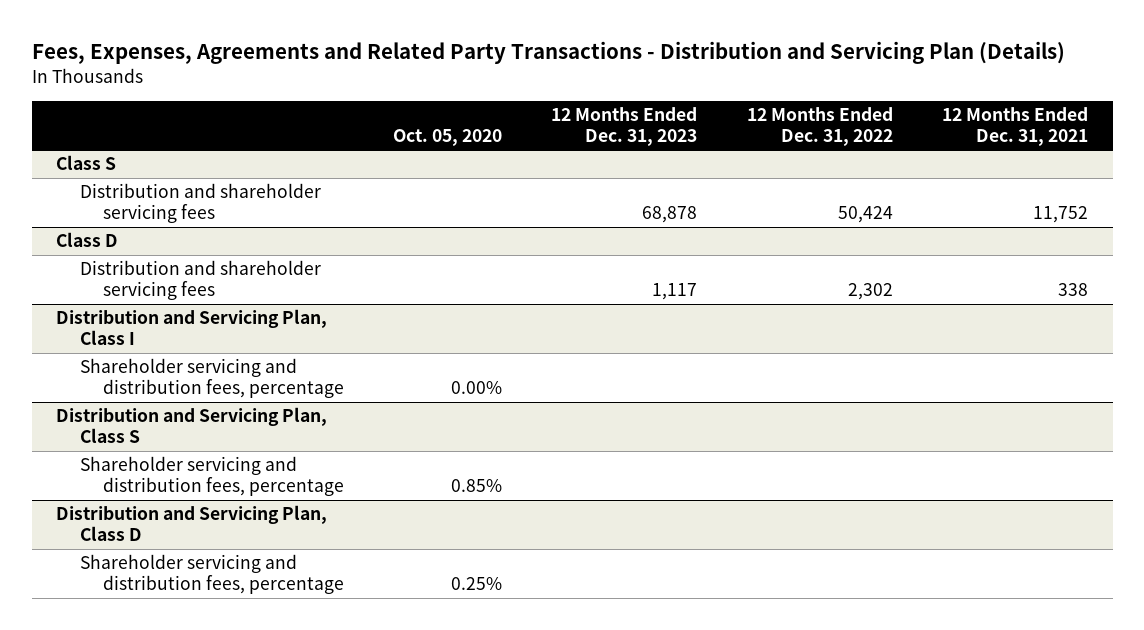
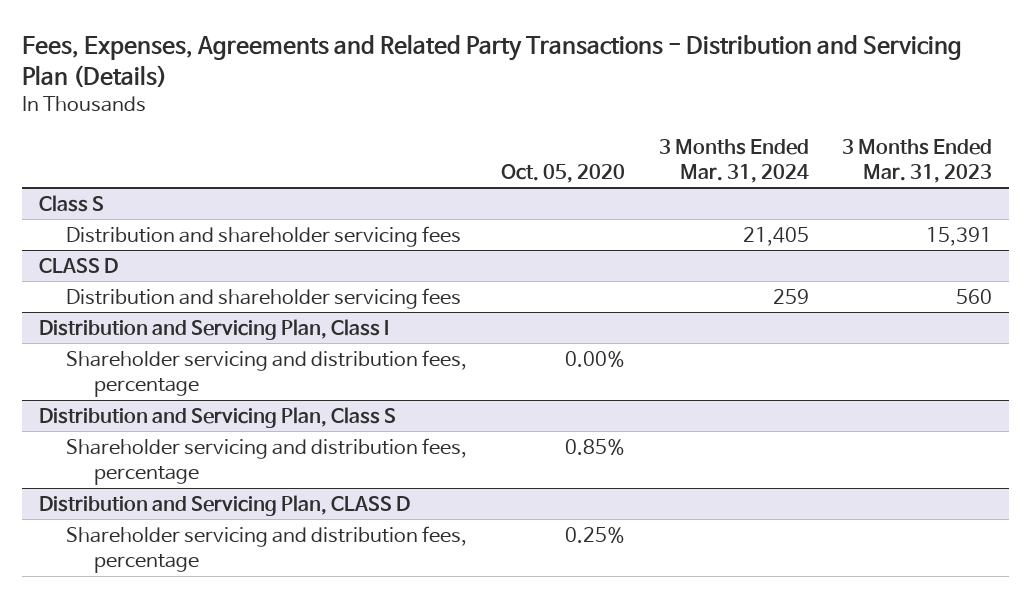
[551,107,698,146] 12 Months Ended Dec. 31, 2023 -> none
[746,107,893,146] 12 Months Ended Dec. 31, 2022 -> none
[941,107,1088,146] 12 Months Ended Dec. 31, 2021 -> none
none -> [658,138,809,184] 3 Months Ended Mar. 31, 2024
none -> [842,138,993,184] 3 Months Ended Mar. 31, 2023
[56,232,119,248] Class D -> [38,257,118,273] CLASS D
[56,505,328,542] Distribution and Servicing Plan, Class D -> [38,494,410,516] Distribution and Servicing Plan, CLASS D

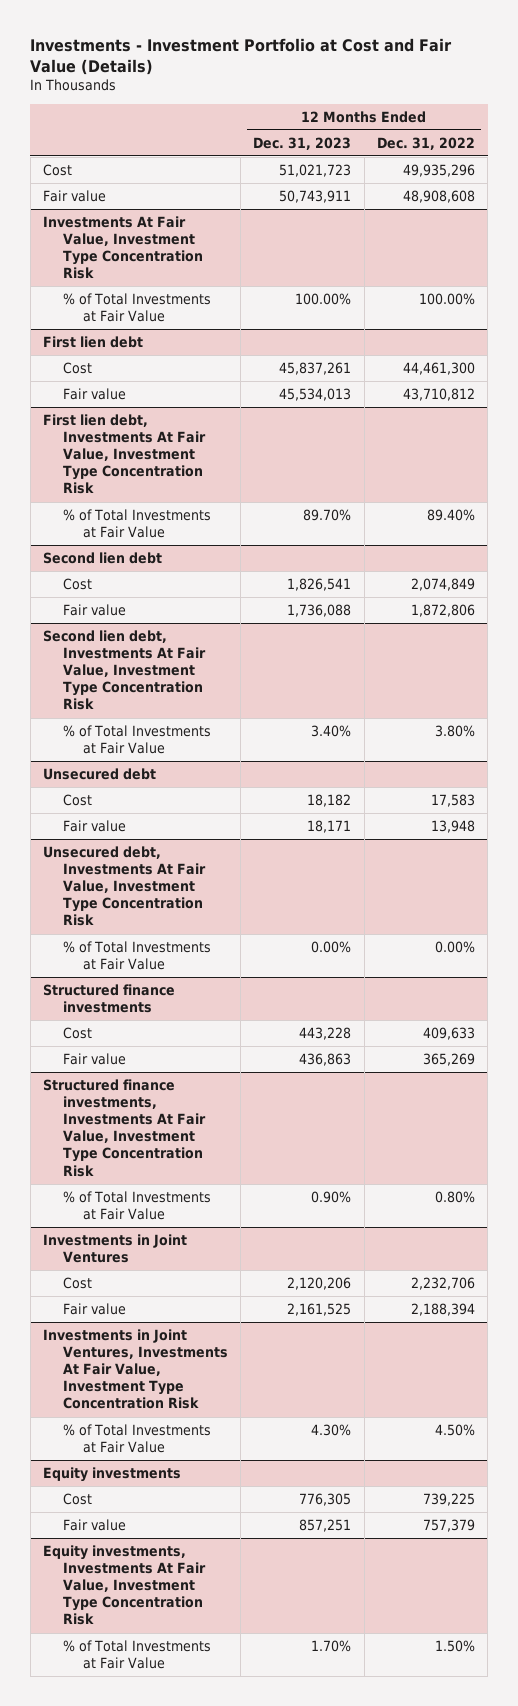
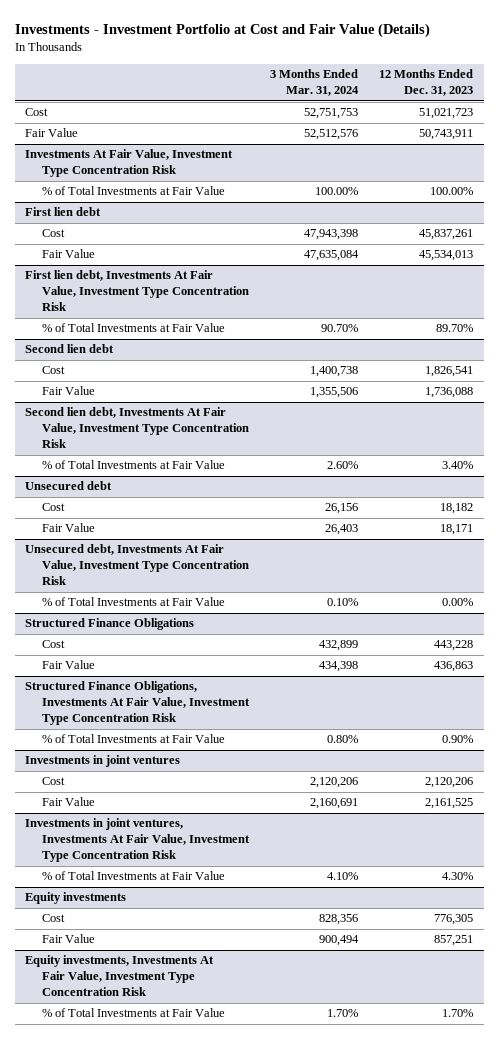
[377,136,476,150] Dec. 31, 2022 -> none
none -> [270,69,360,97] 3 Months Ended Mar. 31, 2024
[42,189,106,202] Fair value -> [25,128,79,138] Fair Value
[62,387,126,400] Fair value -> [42,249,96,259] Fair Value
[62,603,126,616] Fair value -> [42,386,96,396] Fair Value
[62,819,126,832] Fair value -> [42,523,96,533] Fair Value
[42,983,175,1014] Structured finance investments -> [25,618,195,631] Structured Finance Obligations
[62,1052,126,1065] Fair value -> [42,660,96,670] Fair Value
[42,1078,206,1177] Structured finance investments, Investments At Fair Value, Investment Type Concentration Risk -> [25,681,251,726] Structured Finance Obligations, Investments At Fair Value, Investment Type Concentration Risk
[42,1233,187,1264] Investments in Joint Ventures -> [25,755,181,768] Investments in joint ventures
[62,1302,126,1315] Fair value -> [42,797,96,807] Fair Value
[42,1328,228,1410] Investments in Joint Ventures, Investments At Fair Value, Investment Type Concentration Risk -> [25,818,251,863] Investments in joint ventures, Investments At Fair Value, Investment Type Concentration Risk
[62,1518,126,1531] Fair value -> [42,934,96,944] Fair Value

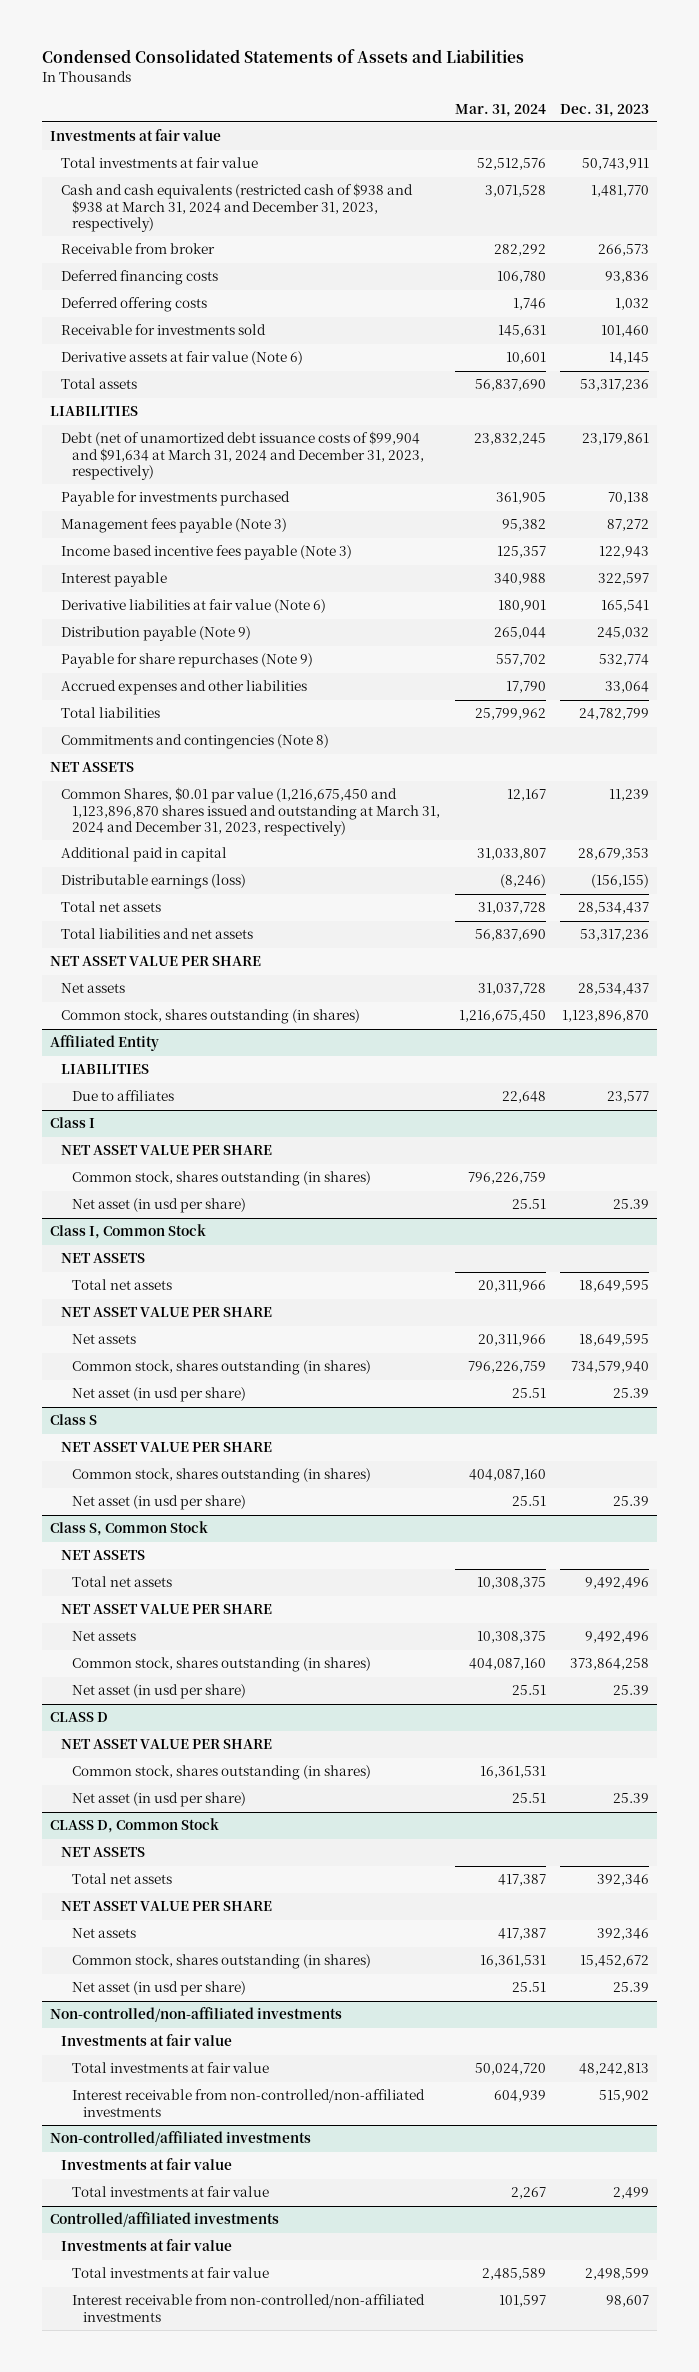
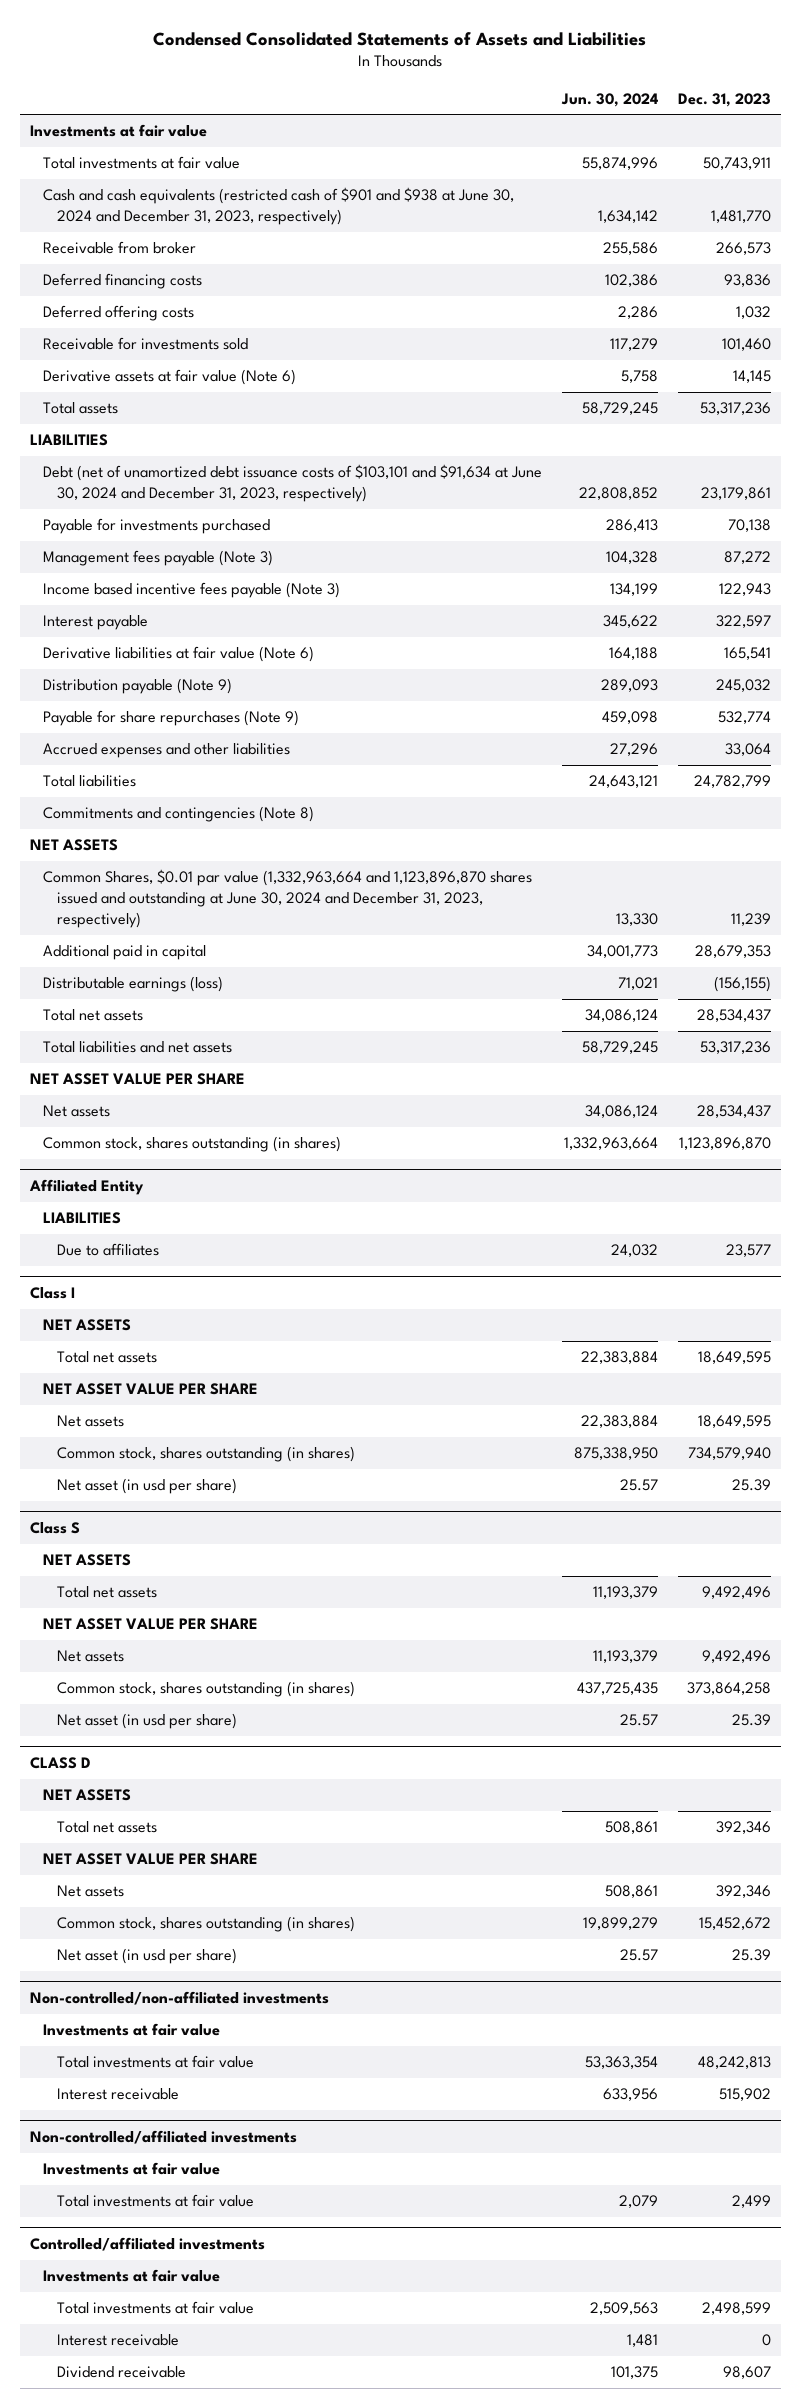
[454,103,546,117] Mar. 31, 2024 -> none
none -> [561,92,659,107] Jun. 30, 2024
[60,183,413,233] Cash and cash equivalents (restricted cash of $938 and $938 at March 31, 2024 and December 31, 2023, respectively) -> [43,187,515,226] Cash and cash equivalents (restricted cash of $901 and $938 at June 30, 2024 and December 31, 2023, respectively)
[60,431,425,481] Debt (net of unamortized debt issuance costs of $99,904 and $91,634 at March 31, 2024 and December 31, 2023, respectively) -> [43,464,543,503] Debt (net of unamortized debt issuance costs of $103,101 and $91,634 at June 30, 2024 and December 31, 2023, respectively)
[60,787,441,837] Common Shares, $0.01 par value (1,216,675,450 and 1,123,896,870 shares issued and outstanding at March 31, 2024 and December 31, 2023, respectively) -> [43,869,533,928] Common Shares, $0.01 par value (1,332,963,664 and 1,123,896,870 shares issued and outstanding at June 30, 2024 and December 31, 2023, respectively)
[60,1145,272,1156] NET ASSET VALUE PER SHARE -> none
[72,1171,372,1187] Common stock, shares outstanding (in shares) -> none
[72,1198,247,1214] Net asset (in usd per share) -> none
[49,1224,206,1240] Class I, Common Stock -> none
[60,1442,272,1453] NET ASSET VALUE PER SHARE -> none
[72,1468,372,1484] Common stock, shares outstanding (in shares) -> none
[72,1495,247,1511] Net asset (in usd per share) -> none
[49,1521,208,1537] Class S, Common Stock -> none
[60,1739,272,1750] NET ASSET VALUE PER SHARE -> none
[72,1765,372,1781] Common stock, shares outstanding (in shares) -> none
[72,1792,247,1808] Net asset (in usd per share) -> none
[49,1818,219,1834] CLASS D, Common Stock -> none
[72,2089,426,2117] Interest receivable from non-controlled/non-affiliated investments -> [56,2088,179,2101] Interest receivable
none -> [56,2334,179,2347] Interest receivable
[72,2294,426,2322] Interest receivable from non-controlled/non-affiliated investments -> [56,2366,186,2379] Dividend receivable

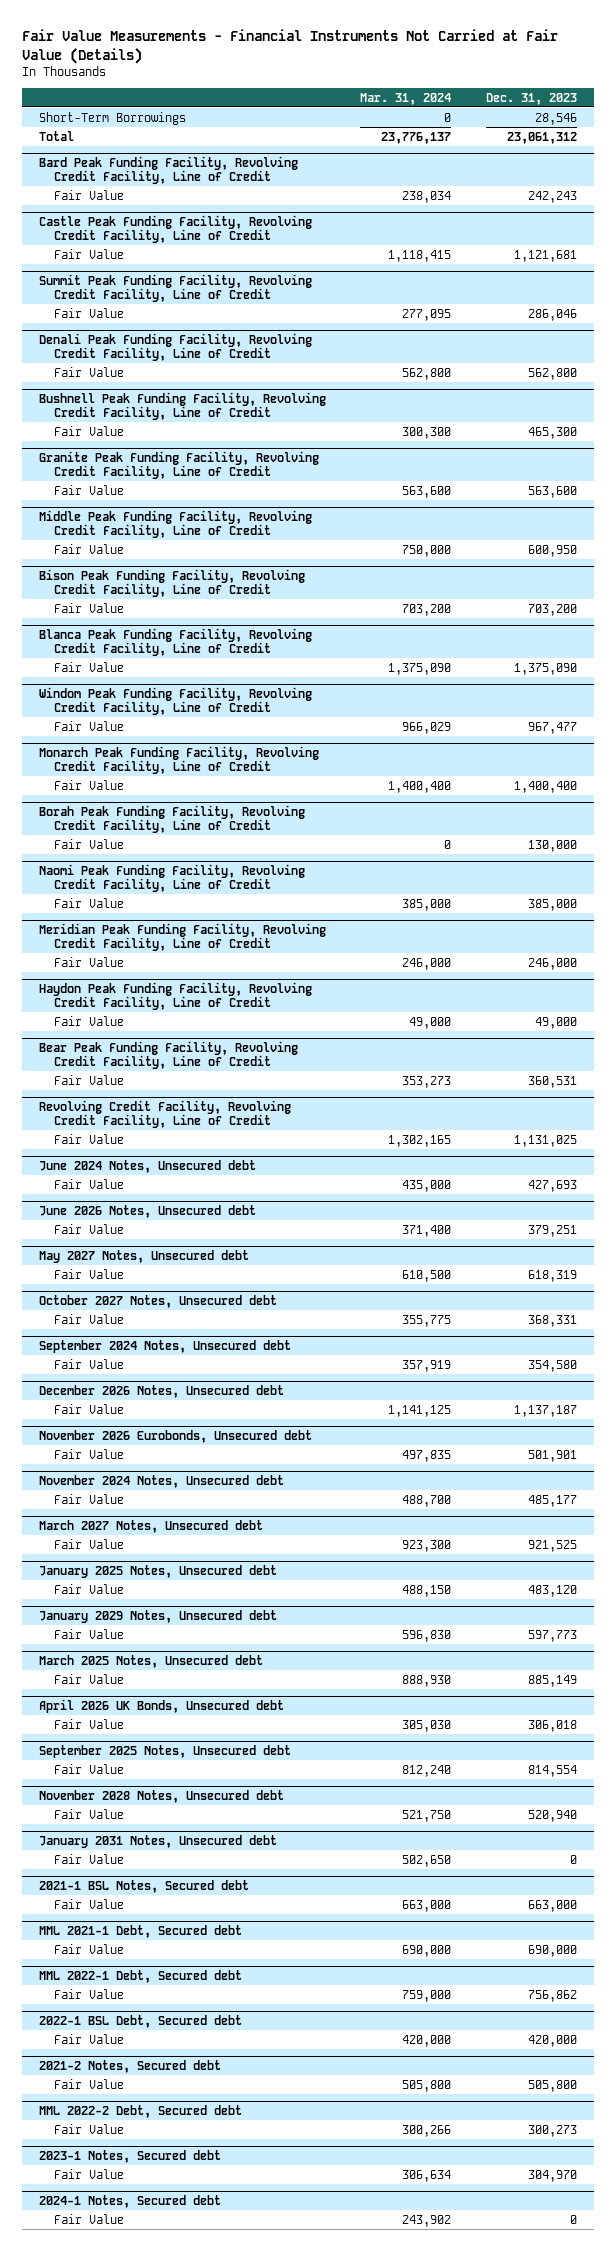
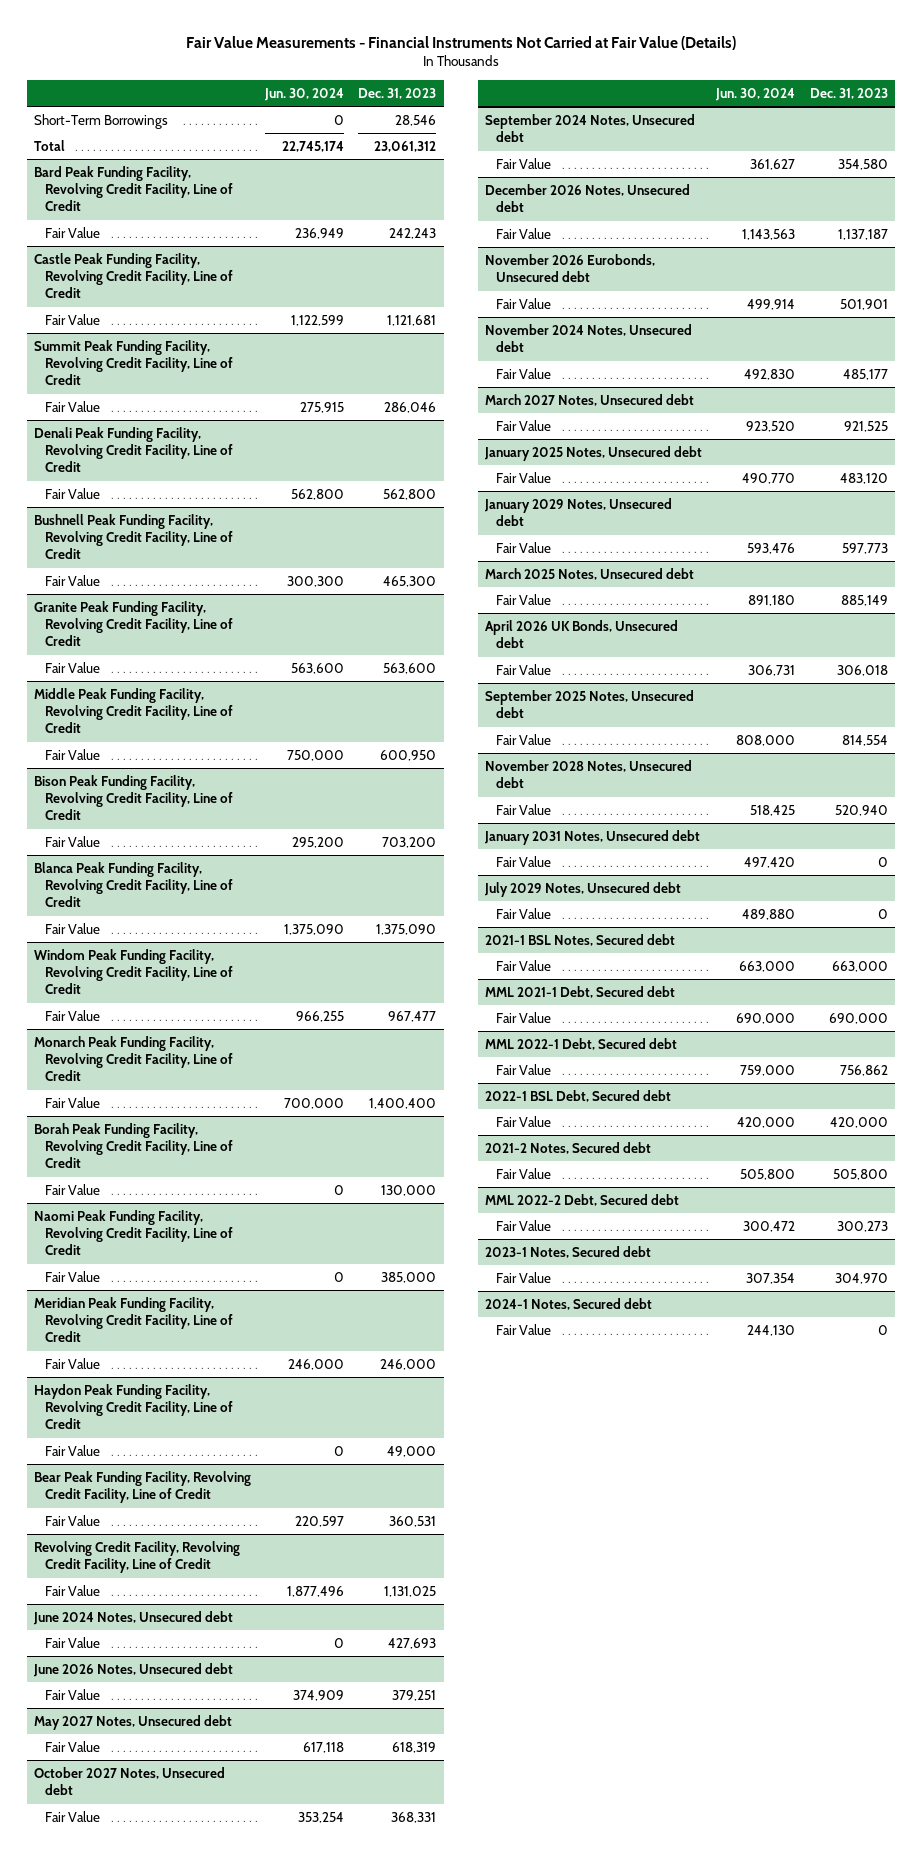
[360,92,452,105] Mar. 31, 2024 -> none
none -> [264,87,345,101] Jun. 30, 2024
none -> [483,881,681,897] July 2029 Notes, Unsecured debt
none -> [495,907,551,919] Fair Value

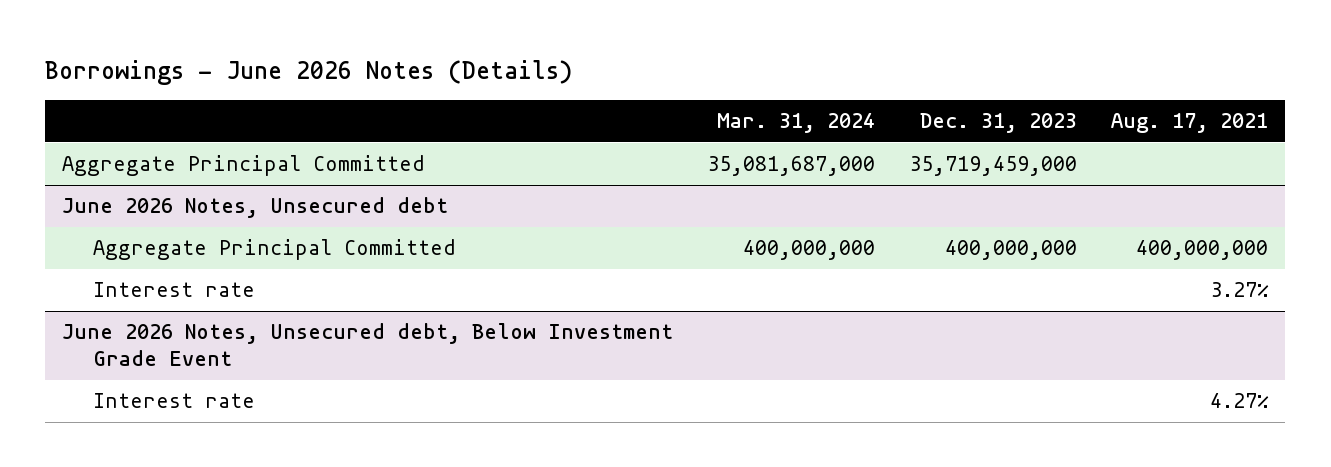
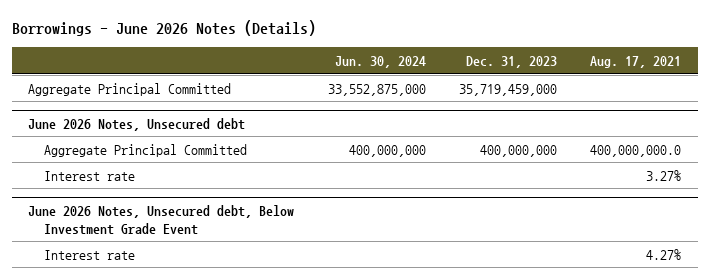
[717,113,876,134] Mar. 31, 2024 -> none
none -> [334,56,426,69] Jun. 30, 2024
[1136,240,1269,261] 400,000,000 -> [590,144,682,157] 400,000,000.0

